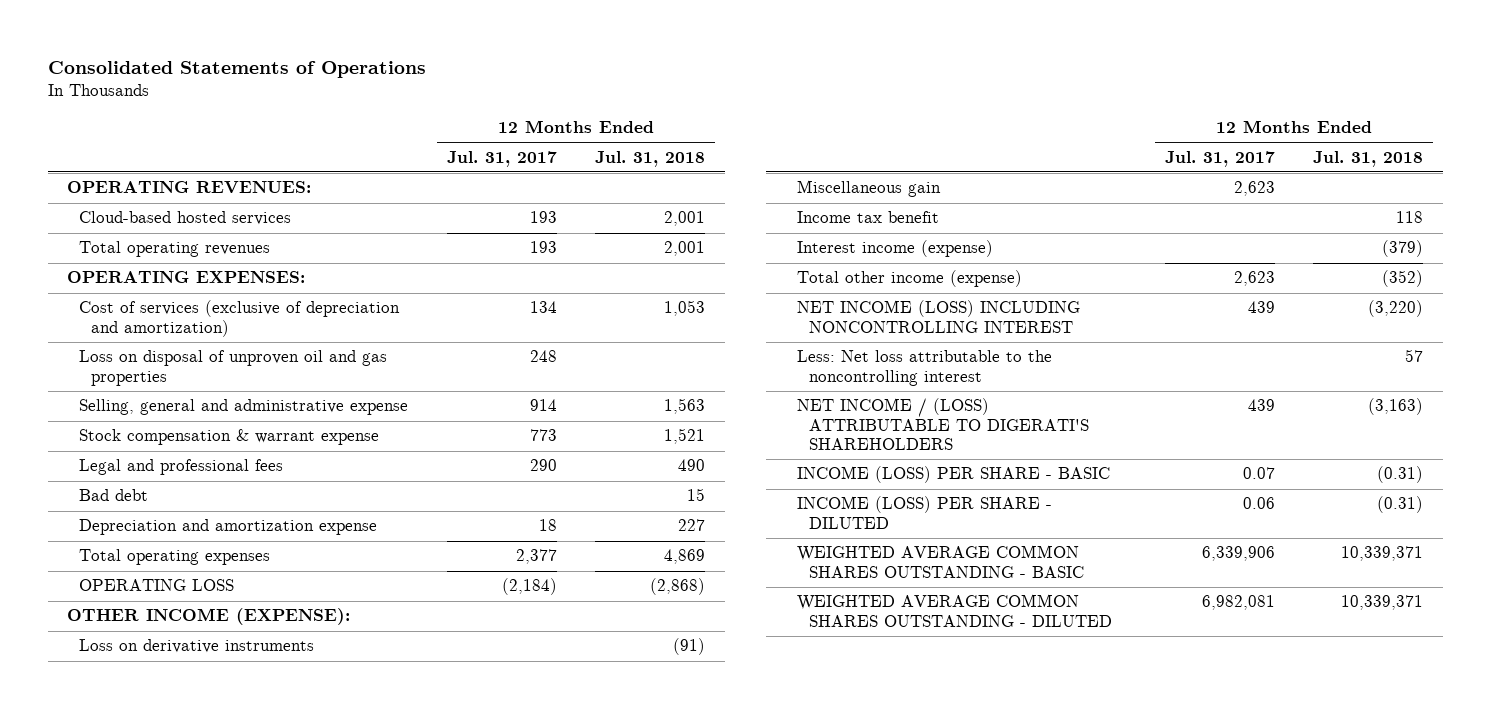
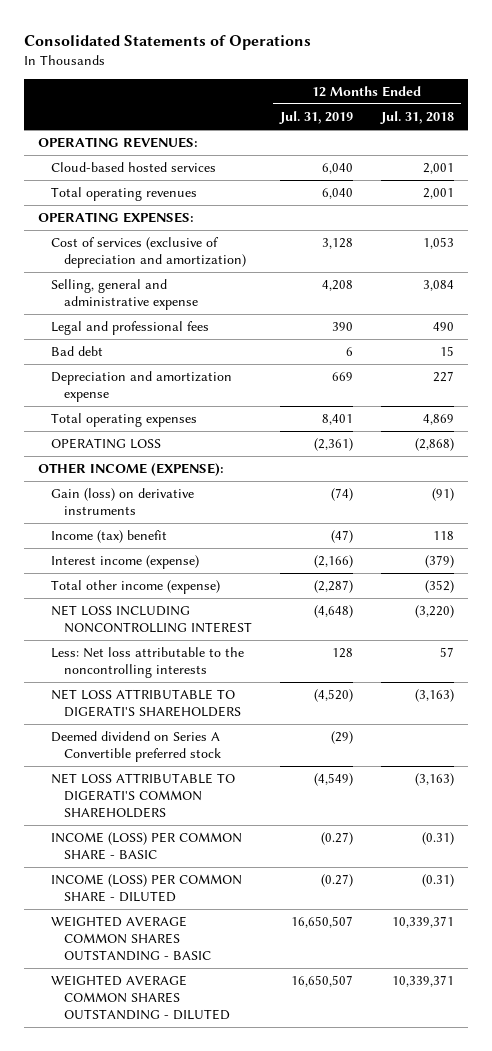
[446,150,557,167] Jul. 31, 2017 -> none
none -> [278,111,353,125] Jul. 31, 2019
[79,350,388,386] Loss on disposal of unproven oil and gas properties -> none
[79,429,380,446] Stock compensation & warrant expense -> none
[664,398,706,415] 1,563 -> [422,280,454,292] 3,084
[797,180,942,198] Miscellaneous gain -> none
[79,639,315,654] Loss on derivative instruments -> [50,488,194,515] Gain (loss) on derivative instruments
[797,211,940,224] Income tax benefit -> [50,530,167,544] Income (tax) benefit
[797,300,1081,333] NET INCOME (LOSS) INCLUDING NONCONTROLLING INTEREST -> [50,605,252,633] NET LOSS INCLUDING NONCONTROLLING INTEREST
[797,350,1053,386] Less: Net loss attributable to the noncontrolling interest -> [50,647,244,678] Less: Net loss attributable to the noncontrolling interests
[797,398,1089,451] NET INCOME / (LOSS) ATTRIBUTABLE TO DIGERATI'S SHAREHOLDERS -> [50,689,241,717] NET LOSS ATTRIBUTABLE TO DIGERATI'S SHAREHOLDERS
none -> [50,731,221,762] Deemed dividend on Series A Convertible preferred stock
none -> [50,773,235,818] NET LOSS ATTRIBUTABLE TO DIGERATI'S COMMON SHAREHOLDERS
[797,466,1111,484] INCOME (LOSS) PER SHARE - BASIC -> [50,832,242,860] INCOME (LOSS) PER COMMON SHARE - BASIC
[797,496,1053,529] INCOME (LOSS) PER SHARE - DILUTED -> [50,874,242,902] INCOME (LOSS) PER COMMON SHARE - DILUTED

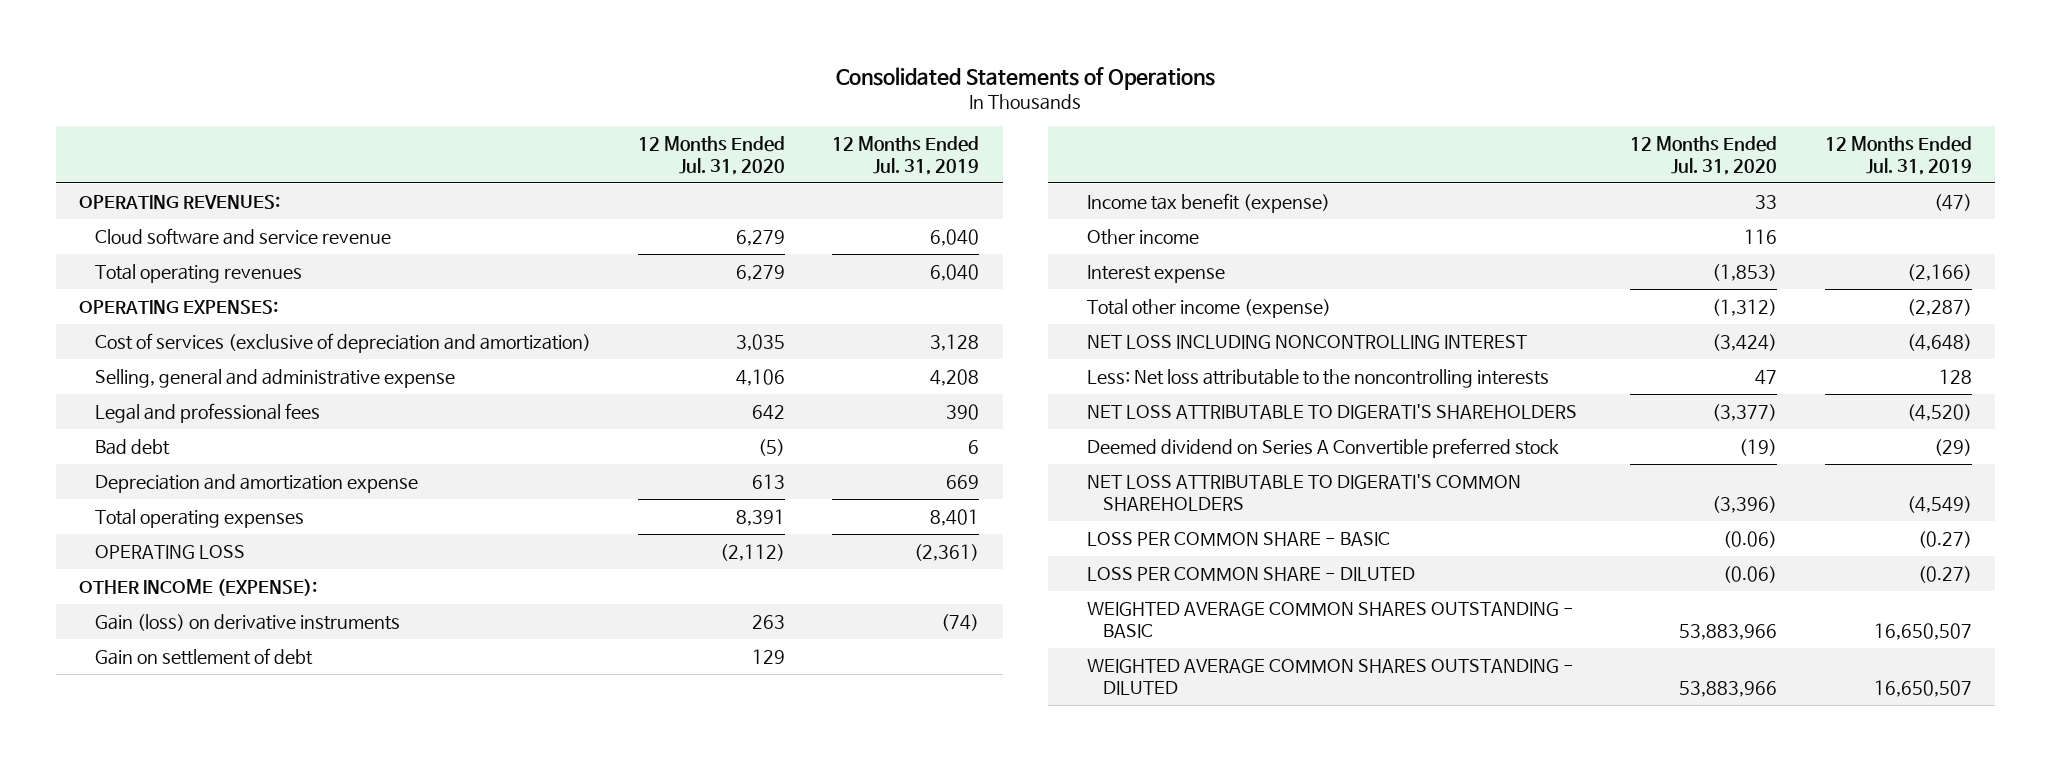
[379,111,454,125] Jul. 31, 2018 -> none
none -> [638,136,786,175] 12 Months Ended Jul. 31, 2020
[50,162,216,173] Cloud-based hosted services -> [94,227,391,245] Cloud software and service revenue
none -> [94,647,313,665] Gain on settlement of debt
[50,530,167,544] Income (tax) benefit -> [1087,192,1331,213] Income tax benefit (expense)
none -> [1087,228,1200,245] Other income
[50,555,199,570] Interest income (expense) -> [1087,264,1226,283] Interest expense
[50,832,242,860] INCOME (LOSS) PER COMMON SHARE - BASIC -> [1087,531,1391,546] LOSS PER COMMON SHARE - BASIC
[50,874,242,902] INCOME (LOSS) PER COMMON SHARE - DILUTED -> [1087,566,1416,581] LOSS PER COMMON SHARE - DILUTED

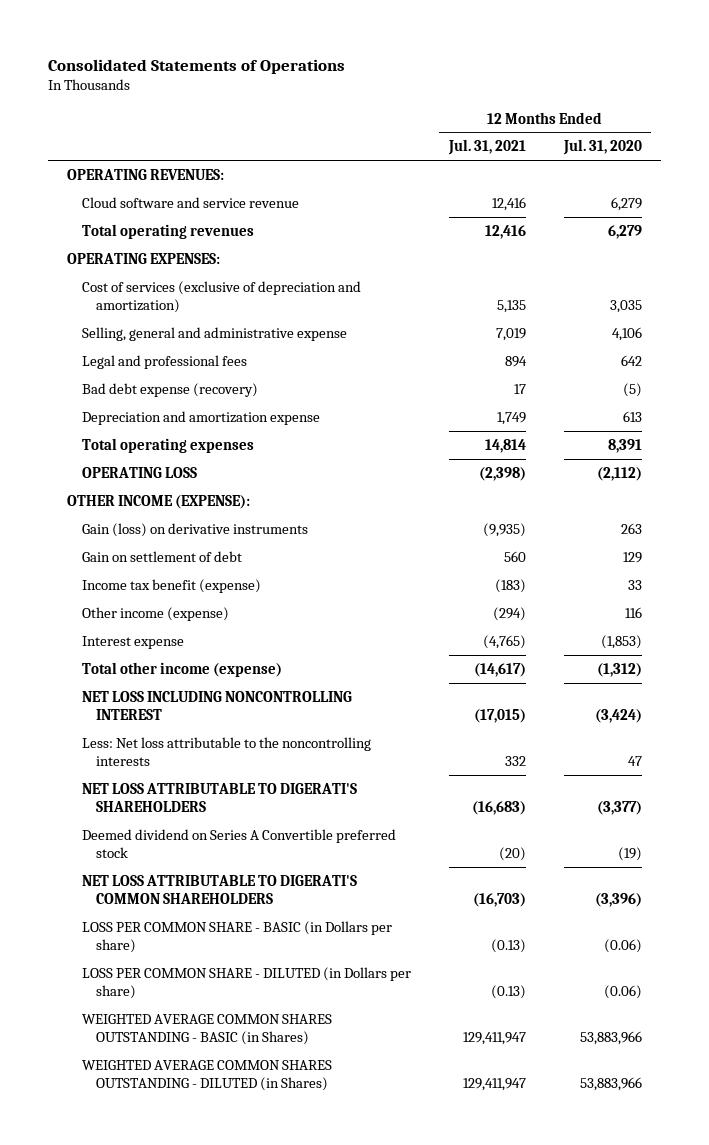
[832,136,980,175] 12 Months Ended Jul. 31, 2019 -> none
none -> [447,139,526,156] Jul. 31, 2021
[94,438,170,455] Bad debt -> [81,382,258,397] Bad debt expense (recovery)
[1087,228,1200,245] Other income -> [81,606,229,621] Other income (expense)
[1087,531,1391,546] LOSS PER COMMON SHARE - BASIC -> [81,920,392,954] LOSS PER COMMON SHARE - BASIC (in Dollars per share)
[1087,566,1416,581] LOSS PER COMMON SHARE - DILUTED -> [81,966,411,1000] LOSS PER COMMON SHARE - DILUTED (in Dollars per share)
[1087,601,1575,638] WEIGHTED AVERAGE COMMON SHARES OUTSTANDING - BASIC -> [81,1013,332,1046] WEIGHTED AVERAGE COMMON SHARES OUTSTANDING - BASIC (in Shares)
[1087,658,1575,695] WEIGHTED AVERAGE COMMON SHARES OUTSTANDING - DILUTED -> [81,1059,332,1092] WEIGHTED AVERAGE COMMON SHARES OUTSTANDING - DILUTED (in Shares)

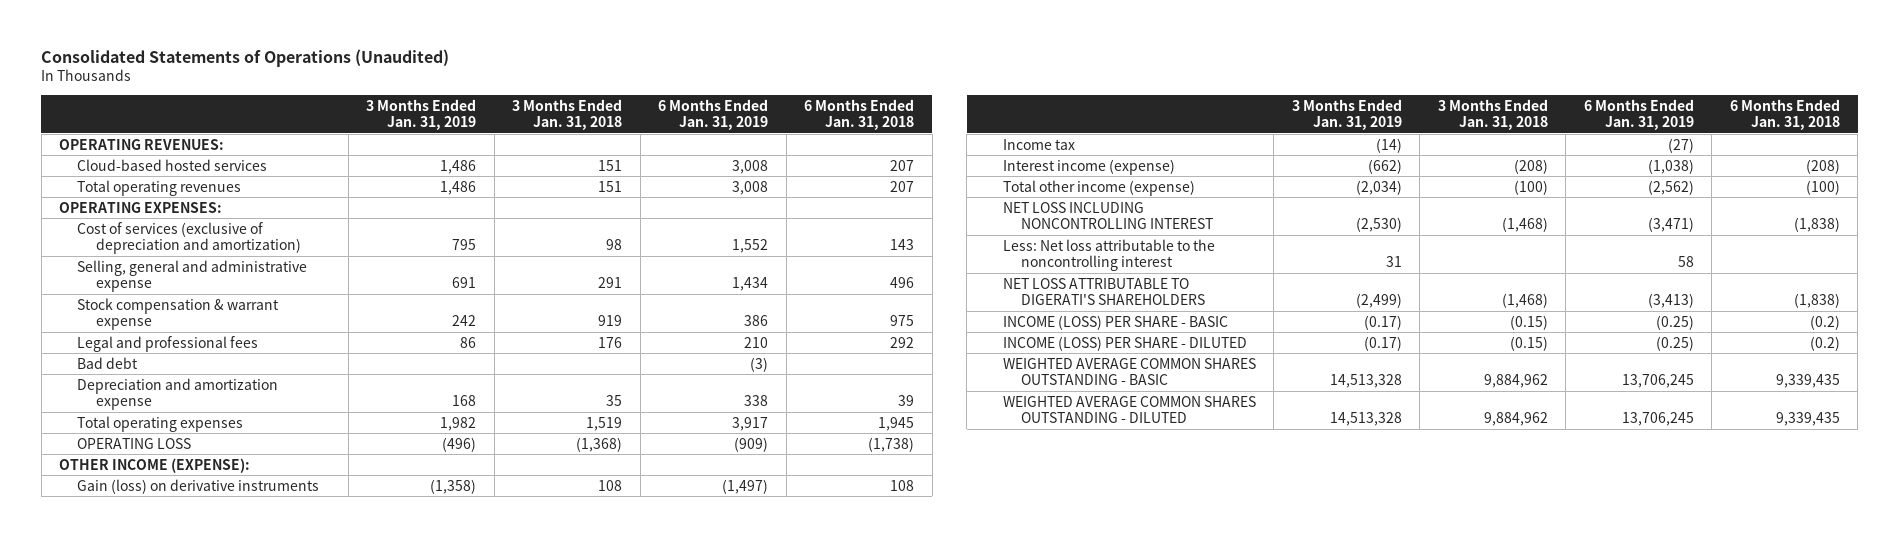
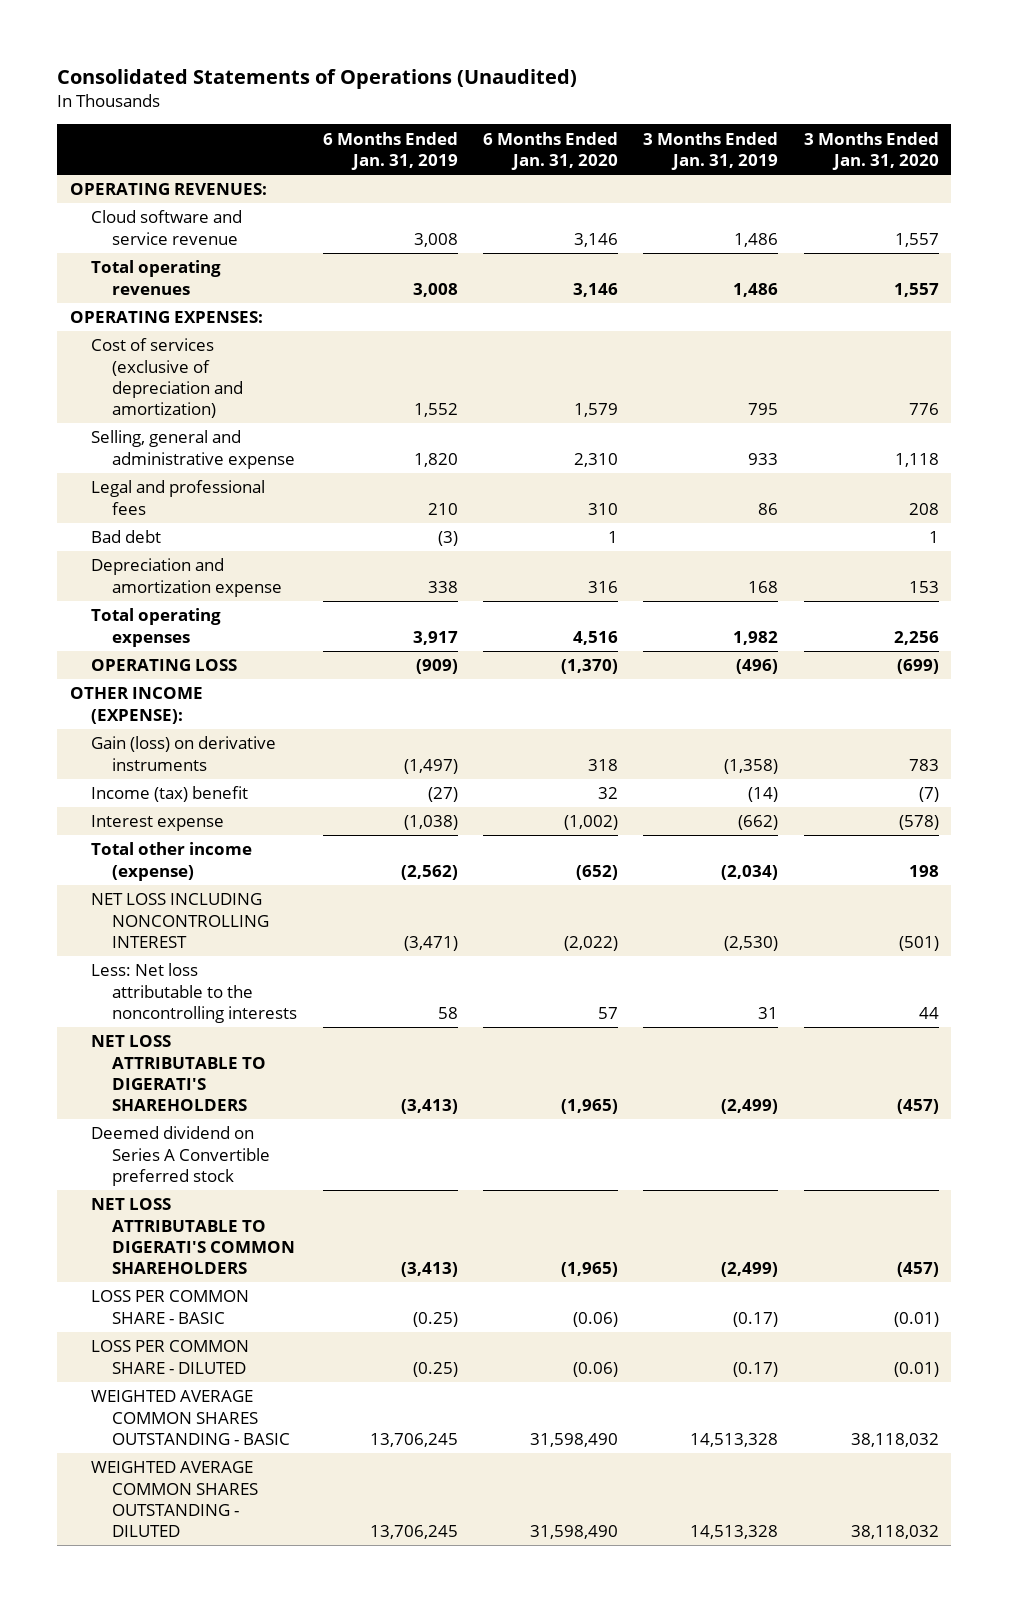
[512,98,623,130] 3 Months Ended Jan. 31, 2018 -> none
[804,98,915,130] 6 Months Ended Jan. 31, 2018 -> none
none -> [483,131,619,170] 6 Months Ended Jan. 31, 2020
none -> [803,131,939,170] 3 Months Ended Jan. 31, 2020
[77,158,268,171] Cloud-based hosted services -> [91,210,243,245] Cloud software and service revenue
[77,297,280,330] Stock compensation & warrant expense -> none
[452,276,477,288] 691 -> [748,452,779,465] 933
[732,276,769,291] 1,434 -> [413,452,458,467] 1,820
[1002,138,1075,150] Income tax -> [91,786,249,803] Income (tax) benefit
[1002,158,1175,175] Interest income (expense) -> [91,815,225,832] Interest expense
[1002,238,1215,271] Less: Net loss attributable to the noncontrolling interest -> [91,963,298,1023] Less: Net loss attributable to the noncontrolling interests
none -> [91,1126,271,1186] Deemed dividend on Series A Convertible preferred stock
none -> [91,1198,296,1275] NET LOSS ATTRIBUTABLE TO DIGERATI'S COMMON SHAREHOLDERS
[1002,314,1228,330] INCOME (LOSS) PER SHARE - BASIC -> [91,1290,250,1324] LOSS PER COMMON SHARE - BASIC
[1002,335,1247,351] INCOME (LOSS) PER SHARE - DILUTED -> [91,1340,250,1374] LOSS PER COMMON SHARE - DILUTED

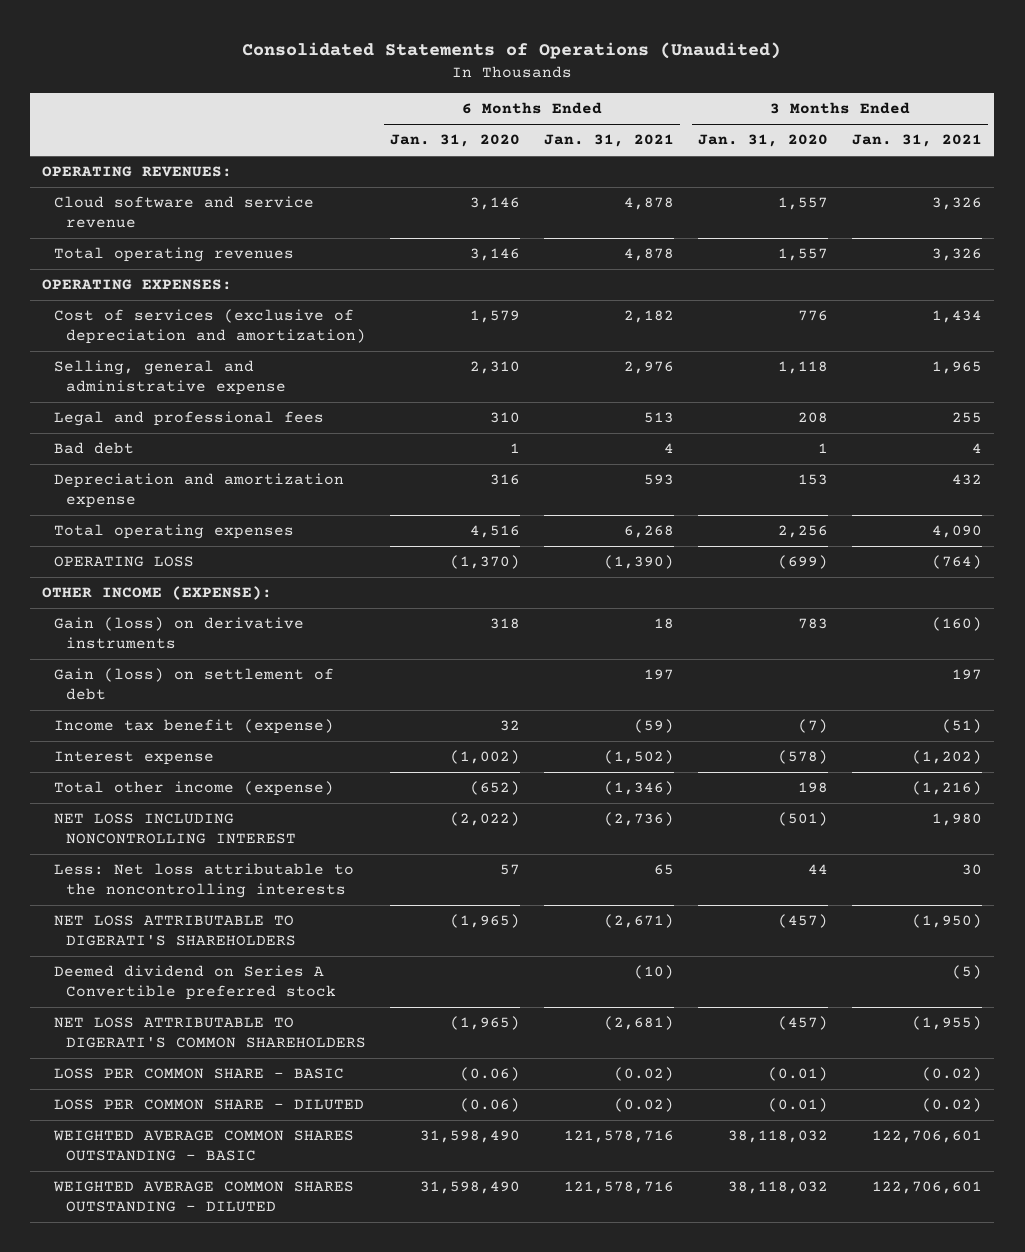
[322,131,458,170] 6 Months Ended Jan. 31, 2019 -> none
[643,131,779,170] 3 Months Ended Jan. 31, 2019 -> none
none -> [543,134,674,148] Jan. 31, 2021
none -> [852,134,983,148] Jan. 31, 2021
none -> [53,668,334,701] Gain (loss) on settlement of debt
[91,786,249,803] Income (tax) benefit -> [53,719,334,735] Income tax benefit (expense)

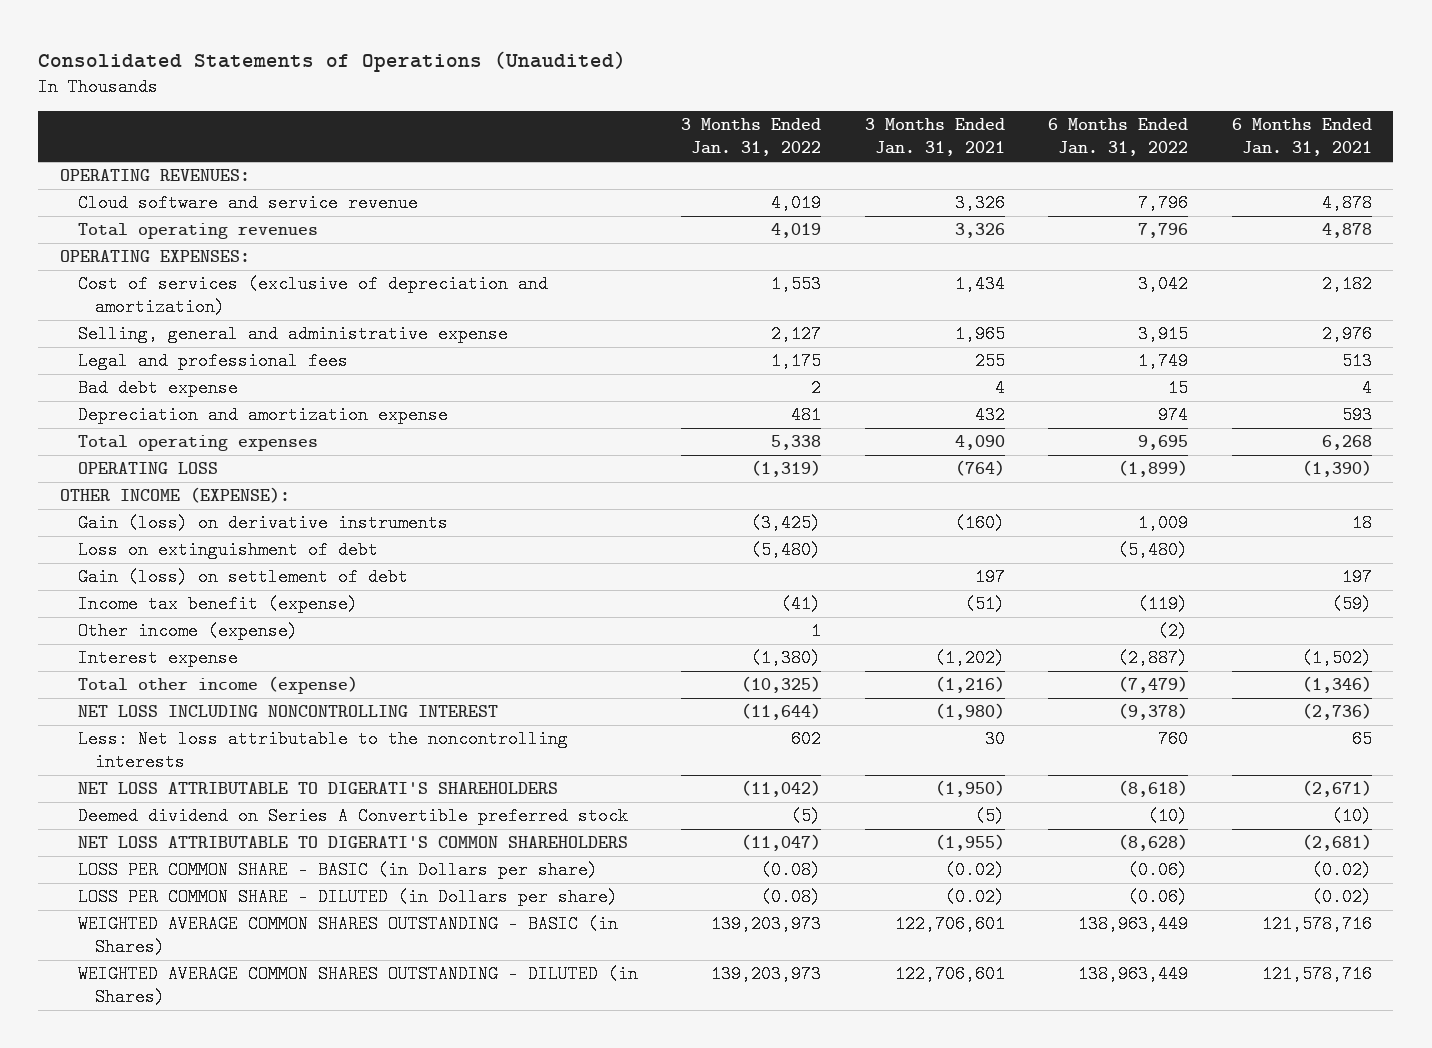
[389,134,520,148] Jan. 31, 2020 -> none
[698,134,829,148] Jan. 31, 2020 -> none
none -> [681,118,822,157] 3 Months Ended Jan. 31, 2022
none -> [1048,118,1189,157] 6 Months Ended Jan. 31, 2022
[53,442,134,455] Bad debt -> [77,379,238,398] Bad debt expense
none -> [77,541,378,560] Loss on extinguishment of debt
none -> [77,622,298,641] Other income (expense)
[932,813,983,827] 1,980 -> [934,703,1005,721] (1,980)
[53,1068,344,1080] LOSS PER COMMON SHARE - BASIC -> [77,861,598,880] LOSS PER COMMON SHARE - BASIC (in Dollars per share)
[53,1099,364,1111] LOSS PER COMMON SHARE - DILUTED -> [77,888,618,907] LOSS PER COMMON SHARE - DILUTED (in Dollars per share)
[52,1130,354,1162] WEIGHTED AVERAGE COMMON SHARES OUTSTANDING - BASIC -> [77,915,618,957] WEIGHTED AVERAGE COMMON SHARES OUTSTANDING - BASIC (in Shares)
[52,1181,354,1213] WEIGHTED AVERAGE COMMON SHARES OUTSTANDING - DILUTED -> [77,965,638,1007] WEIGHTED AVERAGE COMMON SHARES OUTSTANDING - DILUTED (in Shares)

